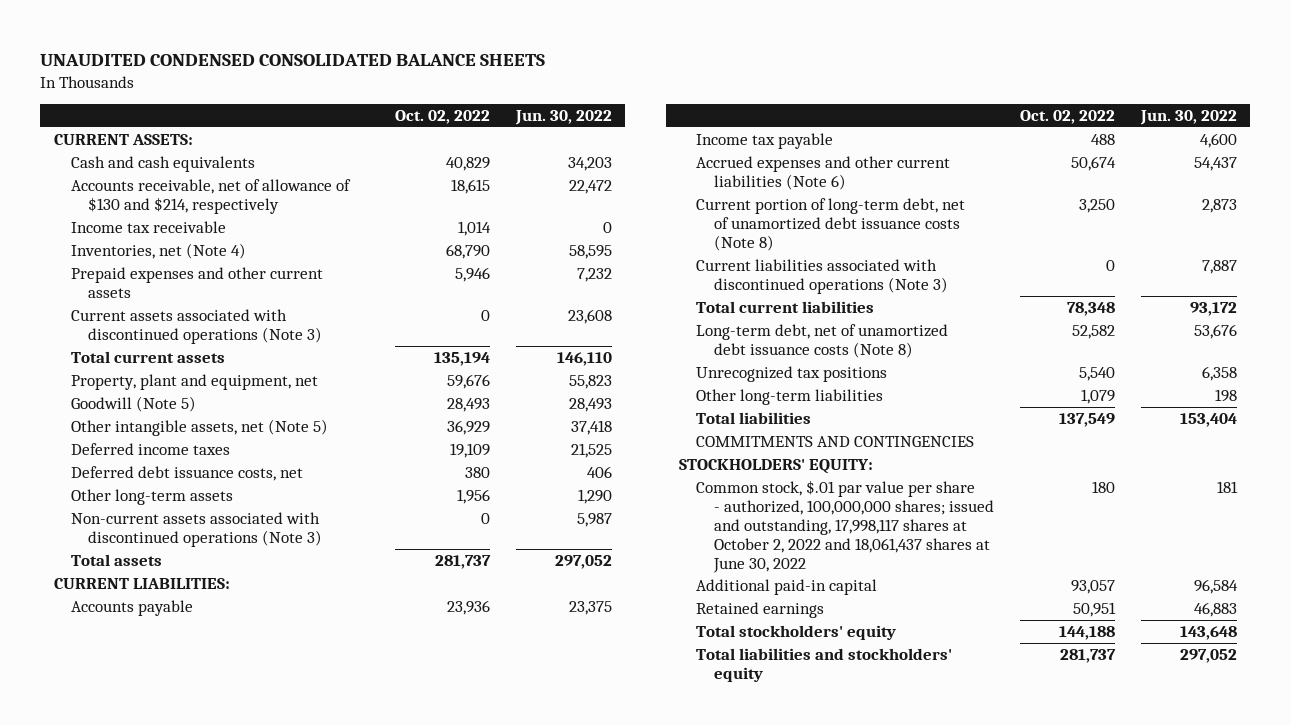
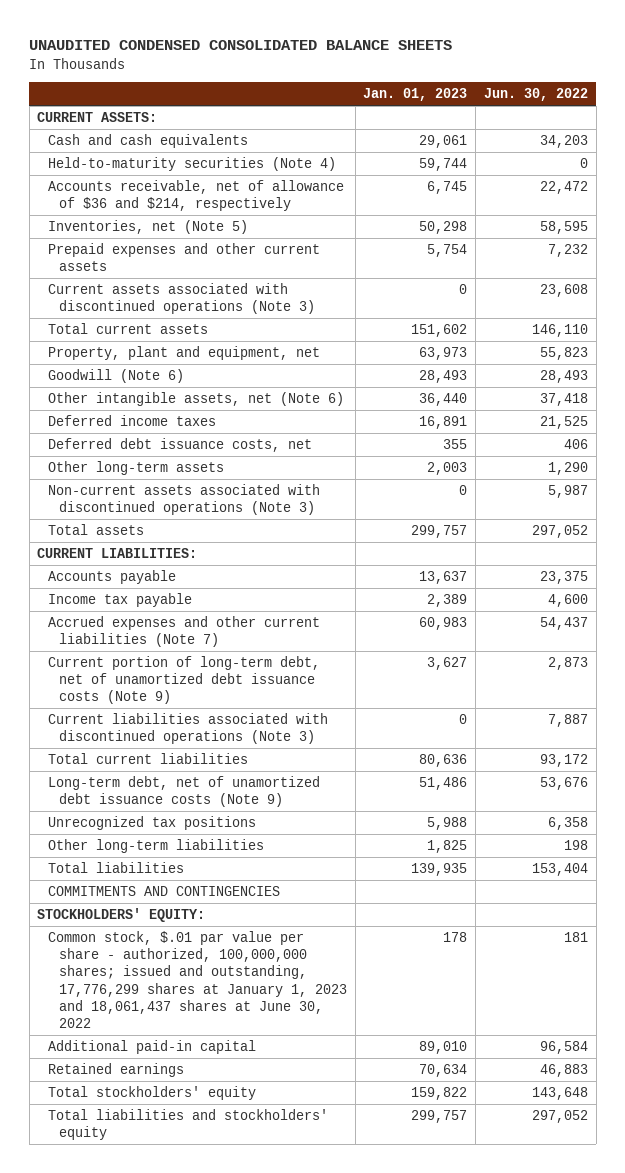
[394,109,490,124] Oct. 02, 2022 -> none
none -> [363,88,468,102] Jan. 01, 2023
[70,220,226,233] Income tax receivable -> none
none -> [48,156,337,171] Held-to-maturity securities (Note 4)
[70,178,351,214] Accounts receivable, net of allowance of $130 and $214, respectively -> [48,179,345,212] Accounts receivable, net of allowance of $36 and $214, respectively
[70,242,246,259] Inventories, net (Note 4) -> [48,219,249,234] Inventories, net (Note 5)
[70,395,196,412] Goodwill (Note 5) -> [48,368,185,383] Goodwill (Note 6)
[70,418,328,436] Other intangible assets, net (Note 5) -> [48,391,345,406] Other intangible assets, net (Note 6)
[696,155,951,190] Accrued expenses and other current liabilities (Note 6) -> [48,615,321,648] Accrued expenses and other current liabilities (Note 7)
[696,197,966,251] Current portion of long-term debt, net of unamortized debt issuance costs (Note 8) -> [48,655,321,705] Current portion of long-term debt, net of unamortized debt issuance costs (Note 9)
[696,323,949,358] Long-term debt, net of unamortized debt issuance costs (Note 8) -> [48,775,321,808] Long-term debt, net of unamortized debt issuance costs (Note 9)
[696,479,994,573] Common stock, $.01 par value per share - authorized, 100,000,000 shares; issued and outstanding, 17,998,117 shares at October 2, 2022 and 18,061,437 shares at June 30, 2022 -> [48,930,347,1029] Common stock, $.01 par value per share - authorized, 100,000,000 shares; issued and outstanding, 17,776,299 shares at January 1, 2023 and 18,061,437 shares at June 30, 2022

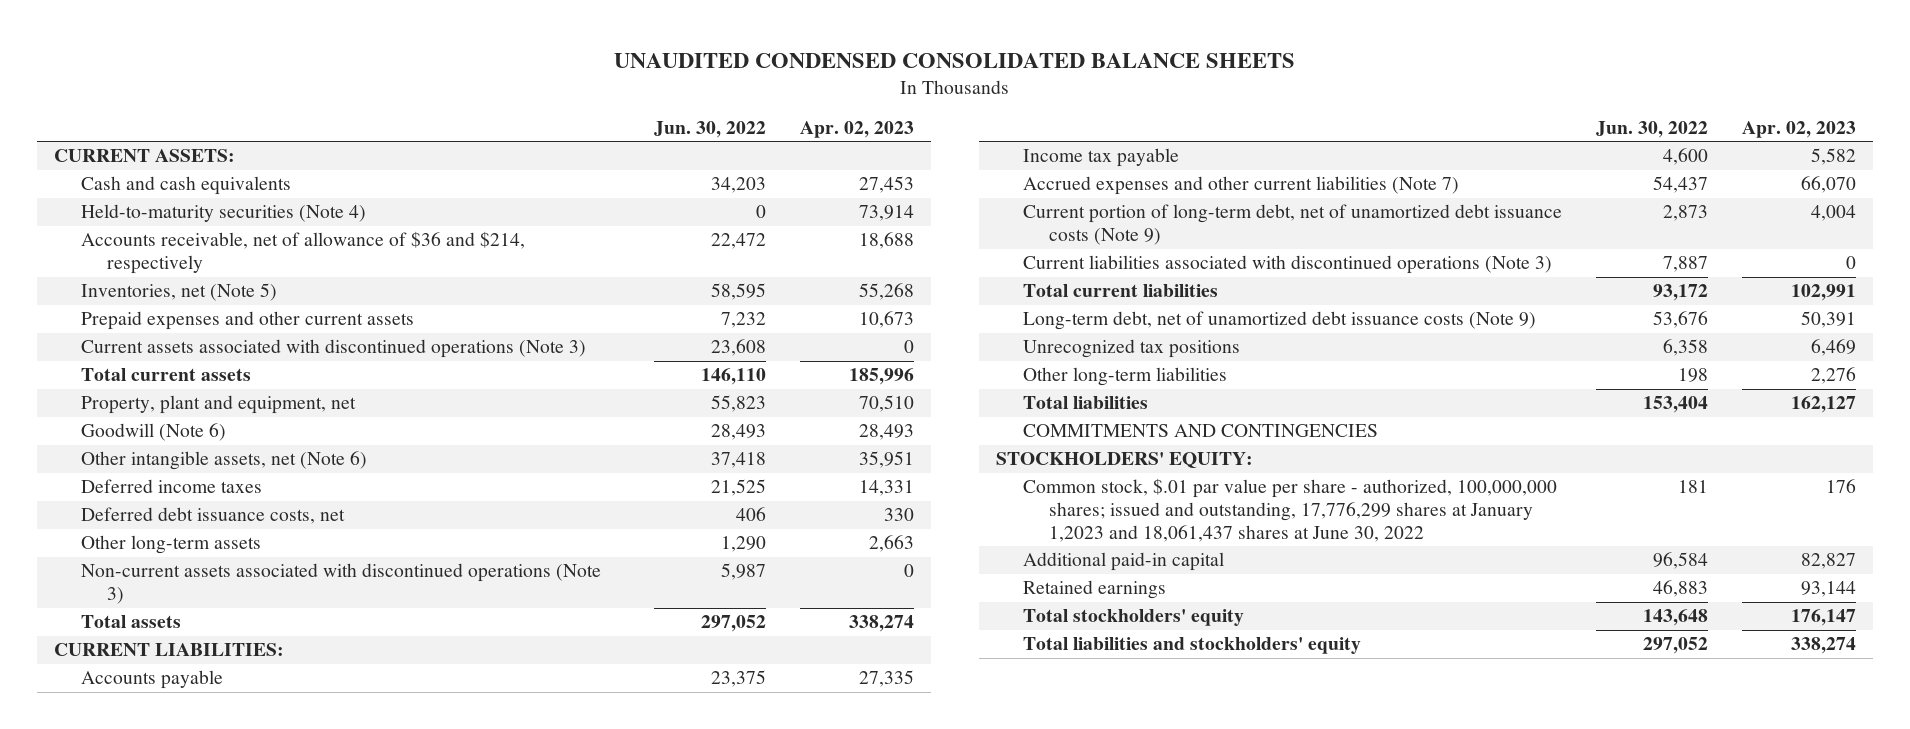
[363,88,468,102] Jan. 01, 2023 -> none
none -> [799,120,914,138] Apr. 02, 2023
[48,930,347,1029] Common stock, $.01 par value per share - authorized, 100,000,000 shares; issued and outstanding, 17,776,299 shares at January 1, 2023 and 18,061,437 shares at June 30, 2022 -> [1022,478,1557,542] Common stock, $.01 par value per share - authorized, 100,000,000 shares; issued and outstanding, 17,776,299 shares at January 1,2023 and 18,061,437 shares at June 30, 2022

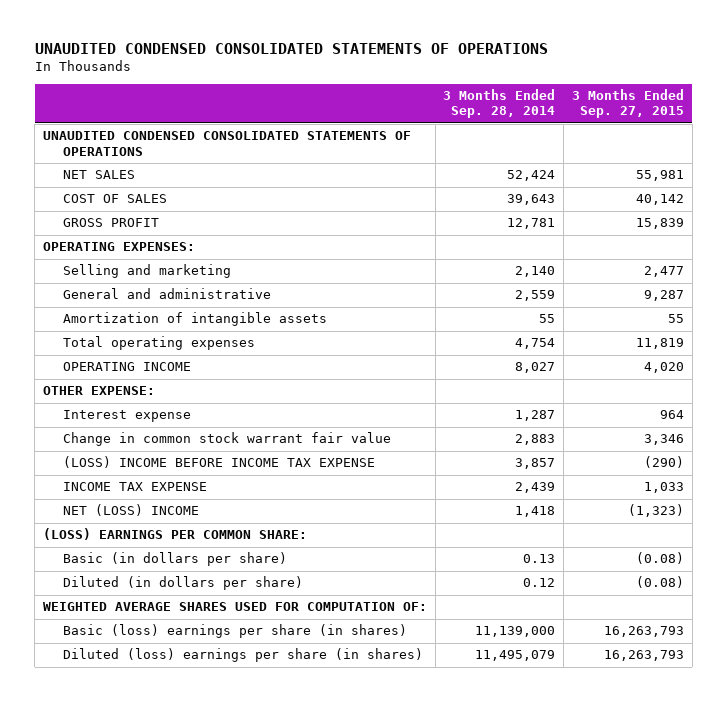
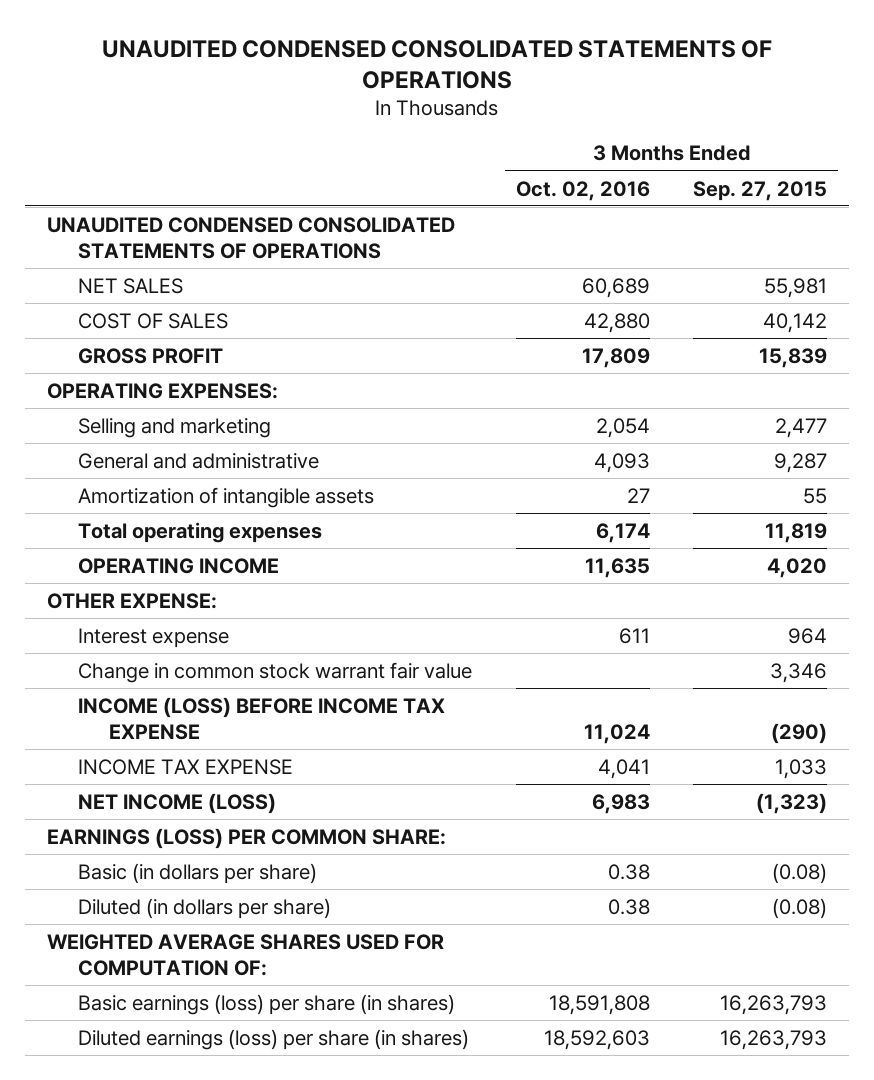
[443,89,556,119] 3 Months Ended Sep. 28, 2014 -> none
none -> [515,180,650,201] Oct. 02, 2016
[62,456,375,469] (LOSS) INCOME BEFORE INCOME TAX EXPENSE -> [77,696,445,740] INCOME (LOSS) BEFORE INCOME TAX EXPENSE
[62,504,199,517] NET (LOSS) INCOME -> [77,792,276,814] NET INCOME (LOSS)
[42,528,307,541] (LOSS) EARNINGS PER COMMON SHARE: -> [46,827,446,849] EARNINGS (LOSS) PER COMMON SHARE:
[62,624,407,639] Basic (loss) earnings per share (in shares) -> [77,993,455,1015] Basic earnings (loss) per share (in shares)
[62,648,423,663] Diluted (loss) earnings per share (in shares) -> [77,1028,469,1050] Diluted earnings (loss) per share (in shares)

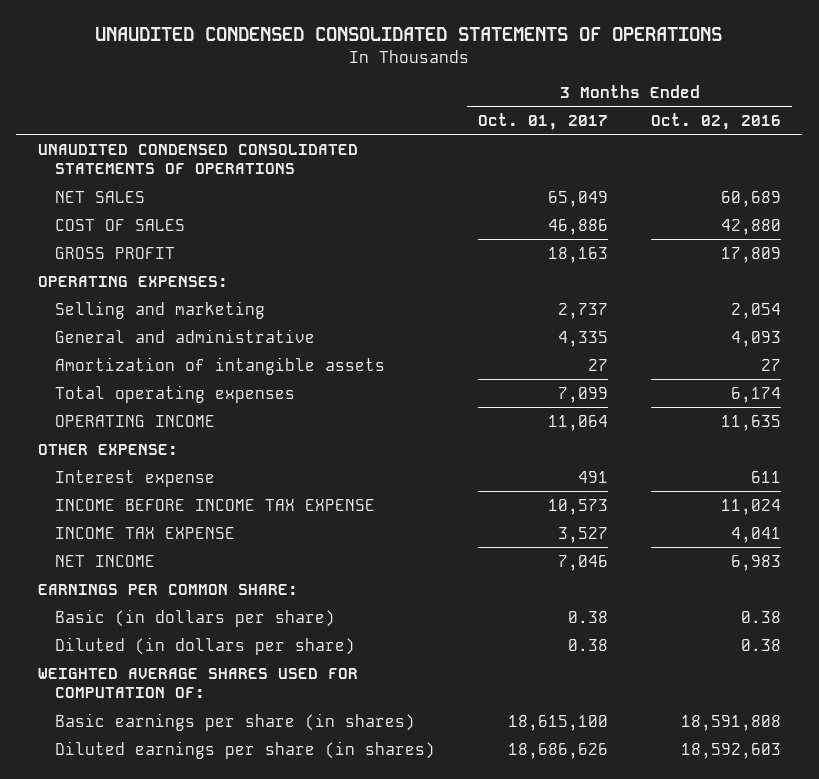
[693,180,828,201] Sep. 27, 2015 -> none
none -> [478,112,609,130] Oct. 01, 2017
[77,661,472,683] Change in common stock warrant fair value -> none
[77,696,445,740] INCOME (LOSS) BEFORE INCOME TAX EXPENSE -> [55,498,376,511] INCOME BEFORE INCOME TAX EXPENSE
[77,792,276,814] NET INCOME (LOSS) -> [55,554,156,567] NET INCOME
[46,827,446,849] EARNINGS (LOSS) PER COMMON SHARE: -> [37,583,298,595] EARNINGS PER COMMON SHARE:
[77,993,455,1015] Basic earnings (loss) per share (in shares) -> [55,712,416,731] Basic earnings per share (in shares)
[77,1028,469,1050] Diluted earnings (loss) per share (in shares) -> [55,740,436,759] Diluted earnings per share (in shares)

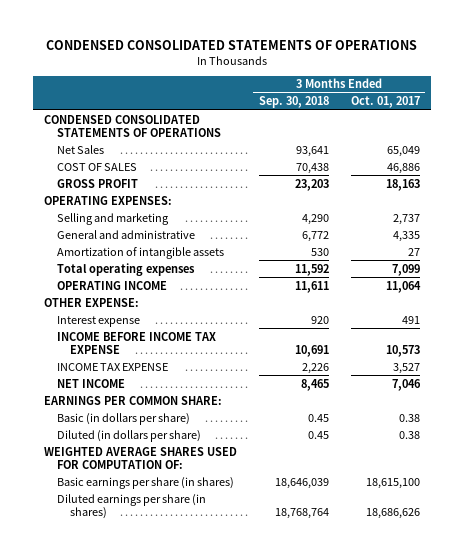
[95,27,723,42] UNAUDITED CONDENSED CONSOLIDATED STATEMENTS OF OPERATIONS -> [45,39,417,50] CONDENSED CONSOLIDATED STATEMENTS OF OPERATIONS
[650,112,781,130] Oct. 02, 2016 -> none
none -> [258,96,329,109] Sep. 30, 2018
[37,143,358,175] UNAUDITED CONDENSED CONSOLIDATED STATEMENTS OF OPERATIONS -> [43,114,221,137] CONDENSED CONSOLIDATED STATEMENTS OF OPERATIONS
[55,190,146,203] NET SALES -> [56,144,104,154] Net Sales

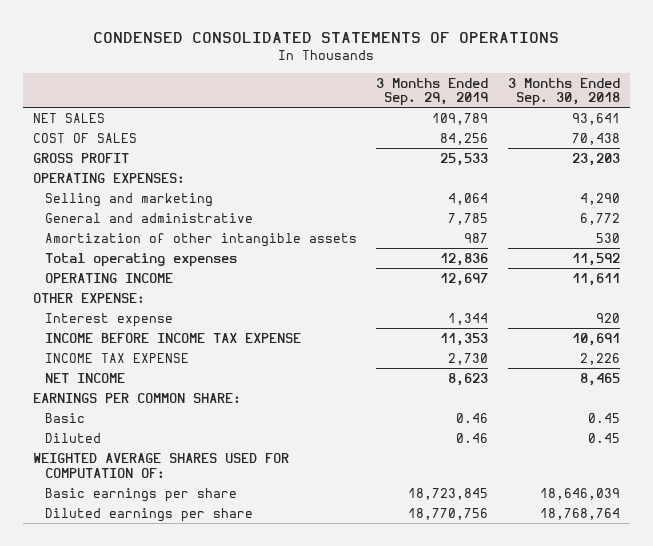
[350,96,420,109] Oct. 01, 2017 -> none
none -> [376,77,489,107] 3 Months Ended Sep. 29, 2019
[43,114,221,137] CONDENSED CONSOLIDATED STATEMENTS OF OPERATIONS -> none
[56,144,104,154] Net Sales -> [32,112,105,123] NET SALES
[56,246,224,259] Amortization of intangible assets -> [44,232,357,247] Amortization of other intangible assets
[56,412,190,425] Basic (in dollars per share) -> [44,412,85,423] Basic
[56,429,201,442] Diluted (in dollars per share) -> [44,432,101,443] Diluted
[56,476,234,489] Basic earnings per share (in shares) -> [44,487,237,502] Basic earnings per share
[56,493,206,519] Diluted earnings per share (in shares) -> [44,507,253,522] Diluted earnings per share

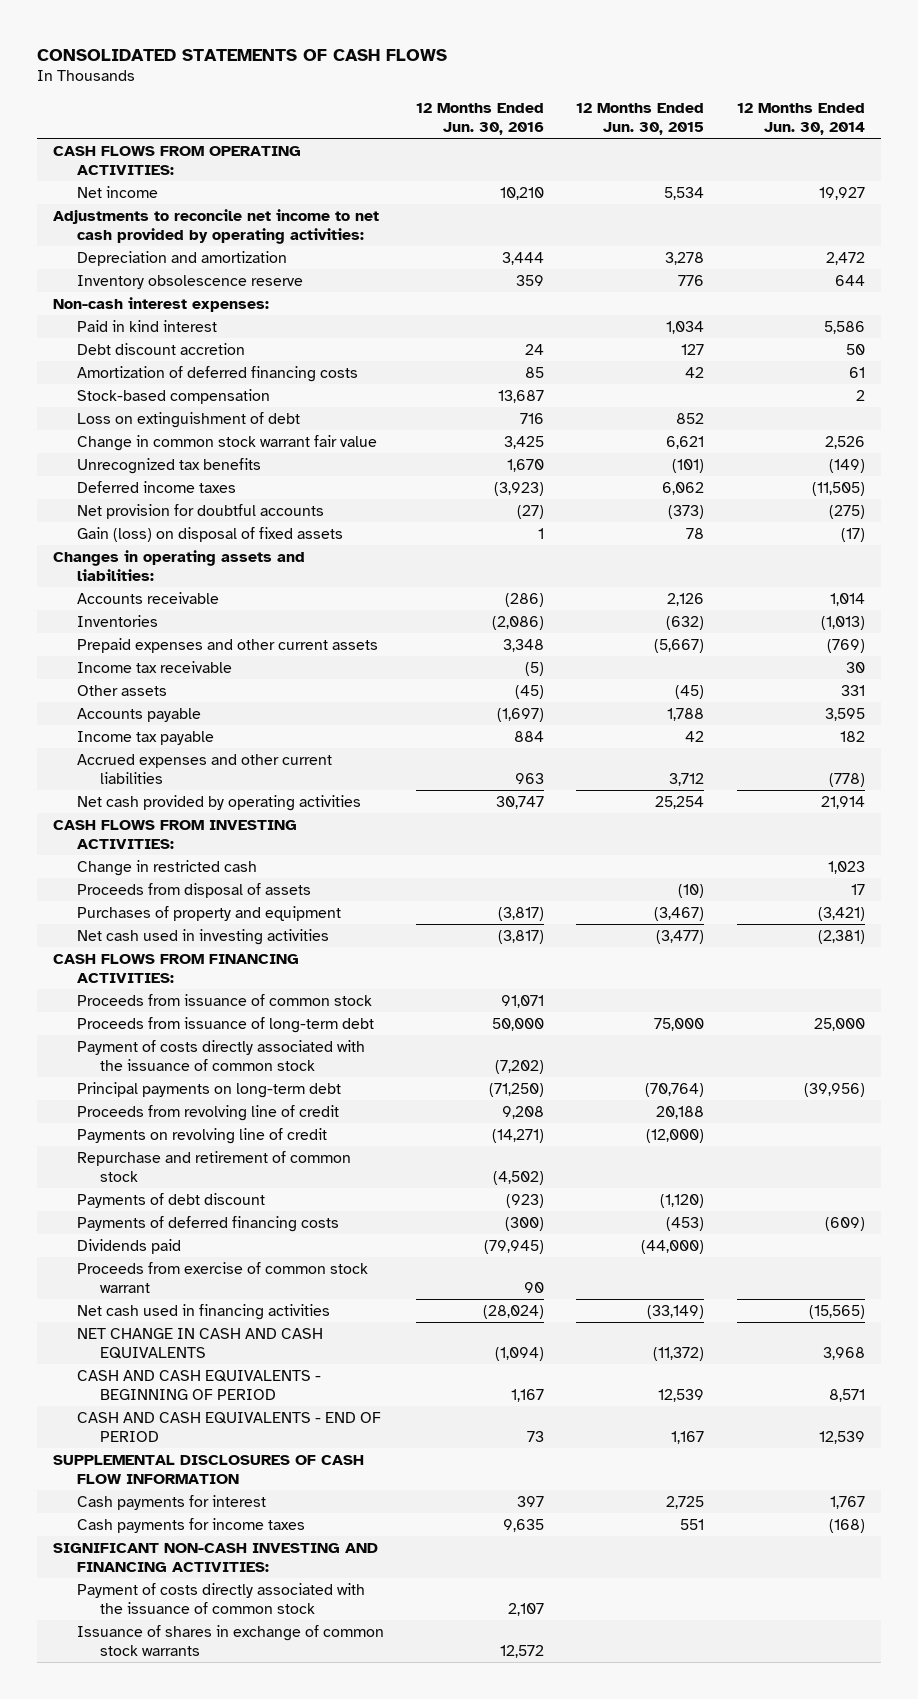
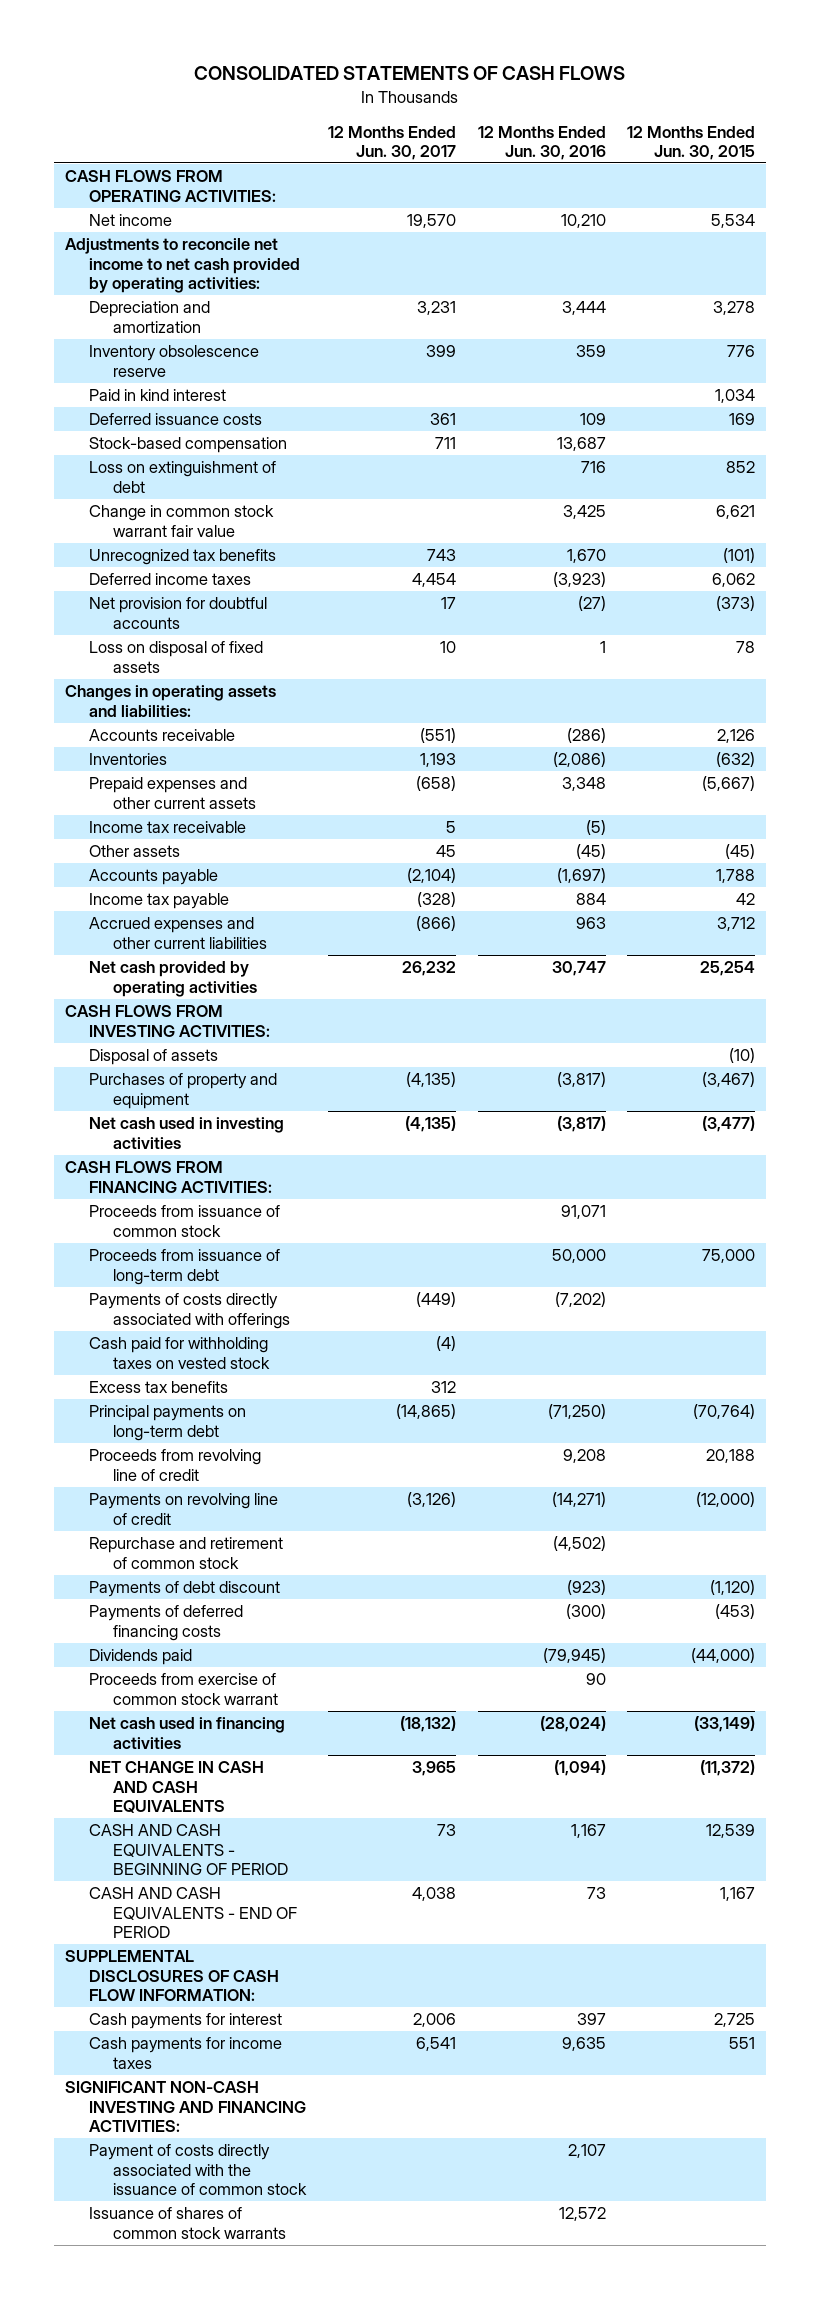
[736,103,865,136] 12 Months Ended Jun. 30, 2014 -> none
none -> [327,125,456,160] 12 Months Ended Jun. 30, 2017
[53,296,270,312] Non-cash interest expenses: -> none
[76,342,245,355] Debt discount accretion -> none
[76,365,358,382] Amortization of deferred financing costs -> none
none -> [89,413,263,426] Deferred issuance costs
[76,526,343,542] Gain (loss) on disposal of fixed assets -> [89,641,264,673] Loss on disposal of fixed assets
[76,859,257,876] Change in restricted cash -> none
[76,882,311,898] Proceeds from disposal of assets -> [89,1049,219,1066] Disposal of assets
[76,1039,365,1071] Payment of costs directly associated with the issuance of common stock -> [89,1293,291,1329] Payments of costs directly associated with offerings
none -> [89,1337,271,1369] Cash paid for withholding taxes on vested stock
none -> [89,1381,229,1394] Excess tax benefits
[53,1454,365,1484] SUPPLEMENTAL DISCLOSURES OF CASH FLOW INFORMATION -> [65,1950,280,2001] SUPPLEMENTAL DISCLOSURES OF CASH FLOW INFORMATION:
[76,1624,384,1656] Issuance of shares in exchange of common stock warrants -> [89,2207,287,2239] Issuance of shares of common stock warrants

